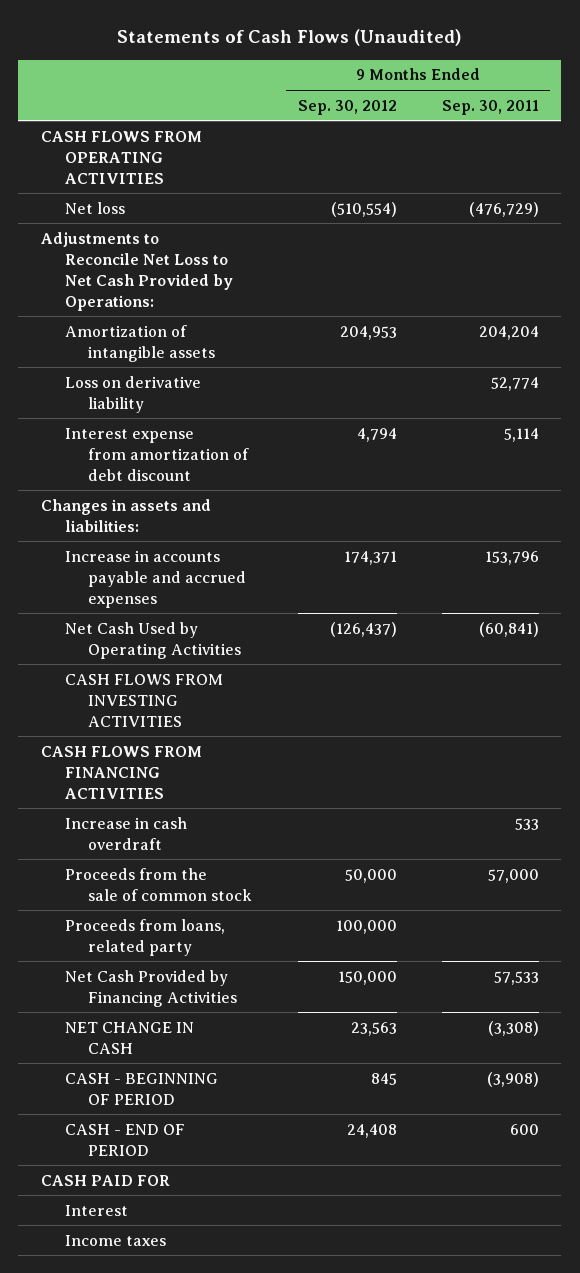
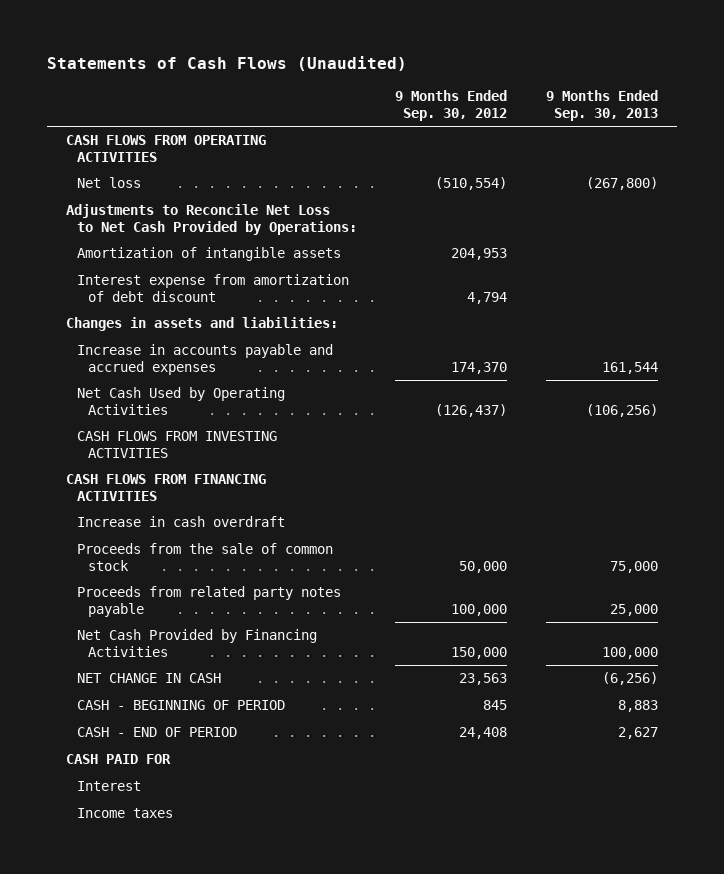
[441,99,539,115] Sep. 30, 2011 -> none
none -> [545,90,658,121] 9 Months Ended Sep. 30, 2013
[64,375,201,413] Loss on derivative liability -> none
[343,550,397,565] 174,371 -> [451,362,508,375] 174,370
[64,918,225,956] Proceeds from loans, related party -> [77,586,342,618] Proceeds from related party notes payable

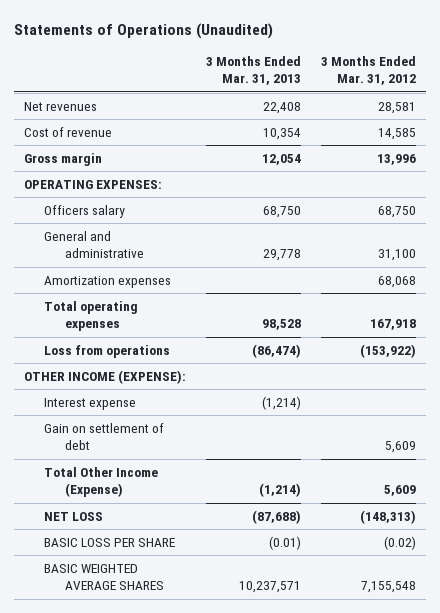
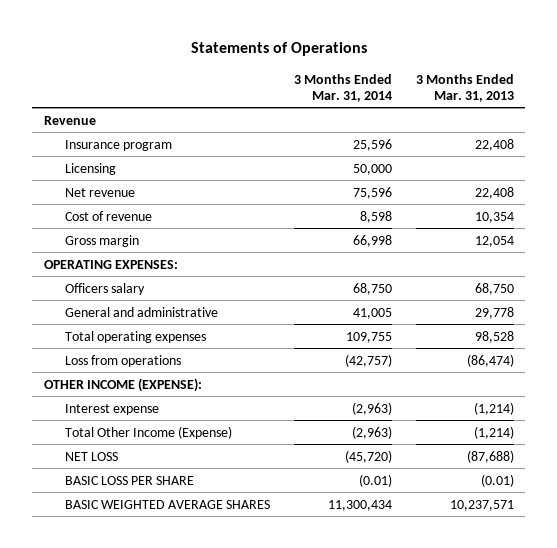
[13,22,273,39] Statements of Operations (Unaudited) -> [190,42,367,57] Statements of Operations
[321,55,417,86] 3 Months Ended Mar. 31, 2012 -> none
none -> [293,73,392,102] 3 Months Ended Mar. 31, 2014
none -> [43,115,96,125] Revenue
none -> [65,139,173,151] Insurance program
none -> [65,162,117,175] Licensing
[23,101,97,111] Net revenues -> [65,187,136,197] Net revenue
[44,275,172,288] Amortization expenses -> none
[44,422,165,451] Gain on settlement of debt -> none

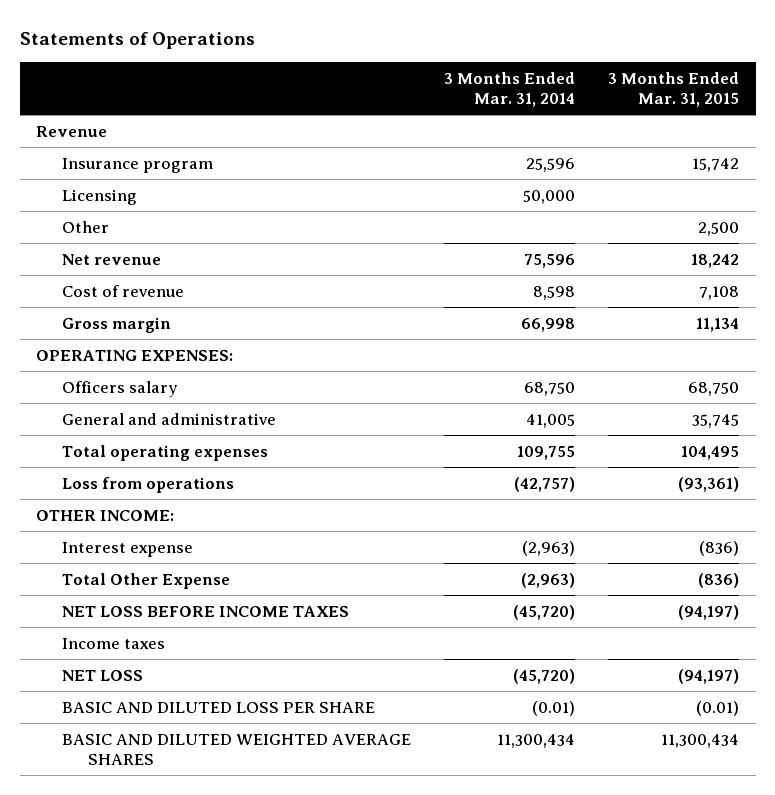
[415,73,514,102] 3 Months Ended Mar. 31, 2013 -> none
none -> [608,71,740,108] 3 Months Ended Mar. 31, 2015
none -> [62,220,110,233] Other
[43,377,202,392] OTHER INCOME (EXPENSE): -> [36,509,175,521] OTHER INCOME:
[65,425,233,439] Total Other Income (Expense) -> [62,572,231,589] Total Other Expense
none -> [62,605,350,617] NET LOSS BEFORE INCOME TAXES
none -> [62,637,166,649] Income taxes
[65,475,195,485] BASIC LOSS PER SHARE -> [62,701,376,713] BASIC AND DILUTED LOSS PER SHARE
[65,499,271,509] BASIC WEIGHTED AVERAGE SHARES -> [62,733,412,765] BASIC AND DILUTED WEIGHTED AVERAGE SHARES

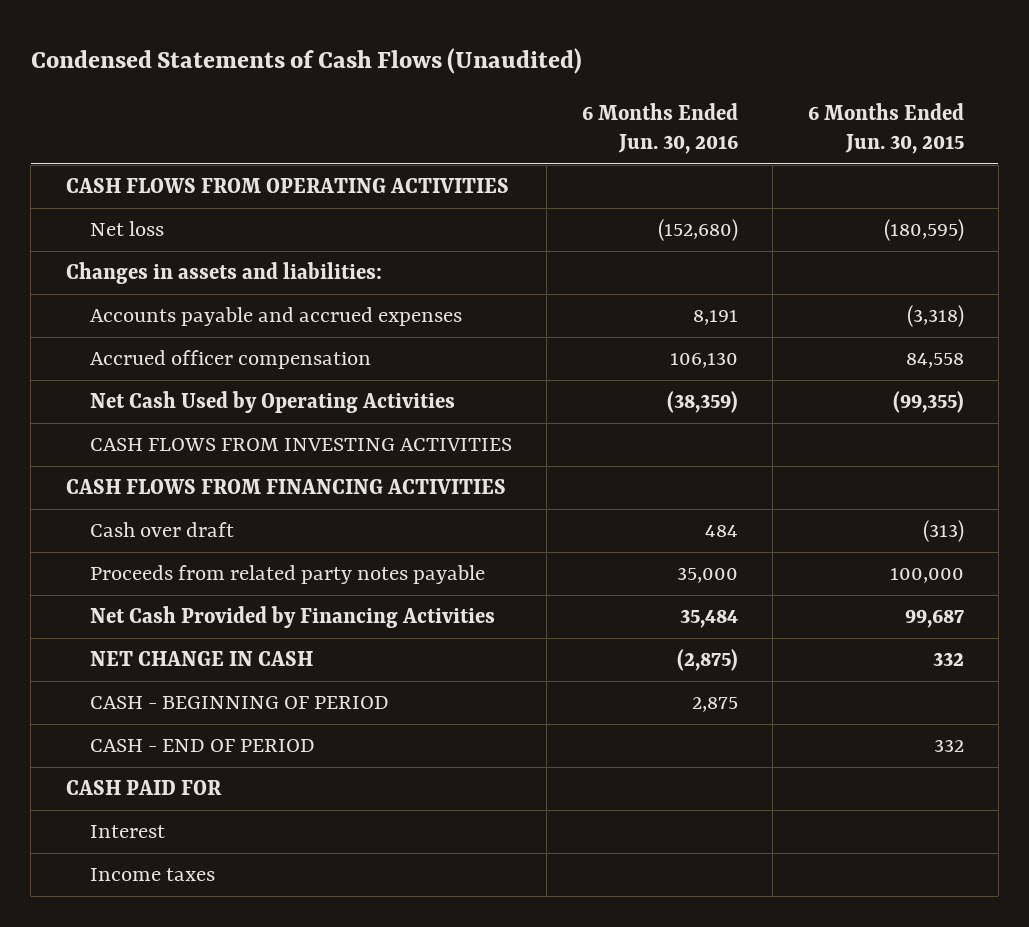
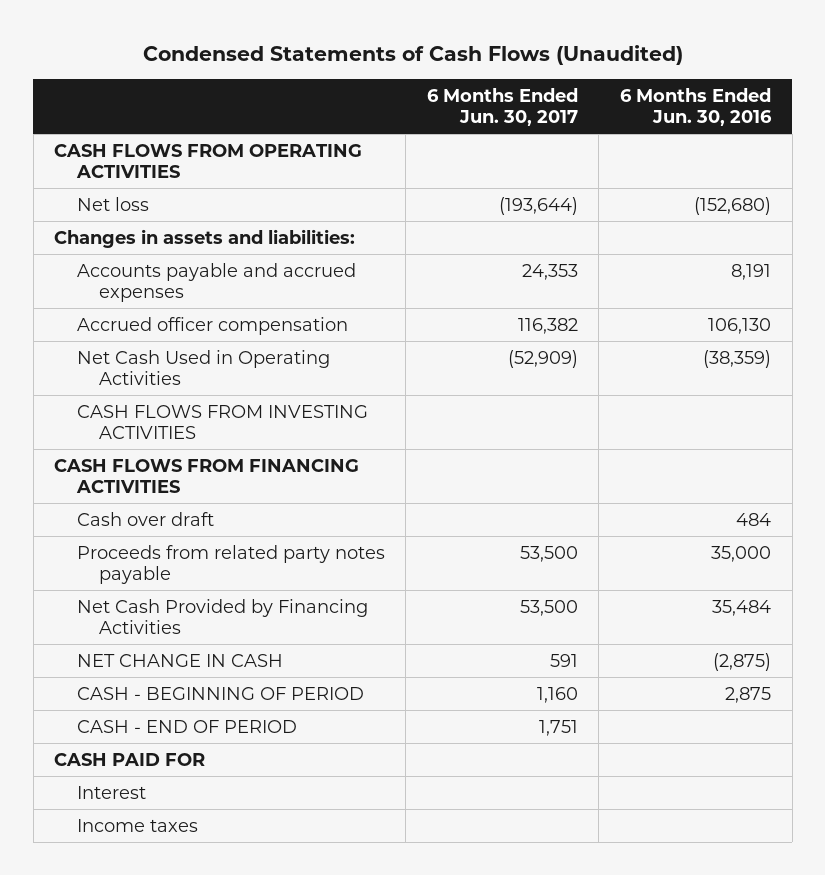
[807,102,964,155] 6 Months Ended Jun. 30, 2015 -> none
none -> [426,87,578,126] 6 Months Ended Jun. 30, 2017
[89,391,455,414] Net Cash Used by Operating Activities -> [76,349,330,386] Net Cash Used in Operating Activities

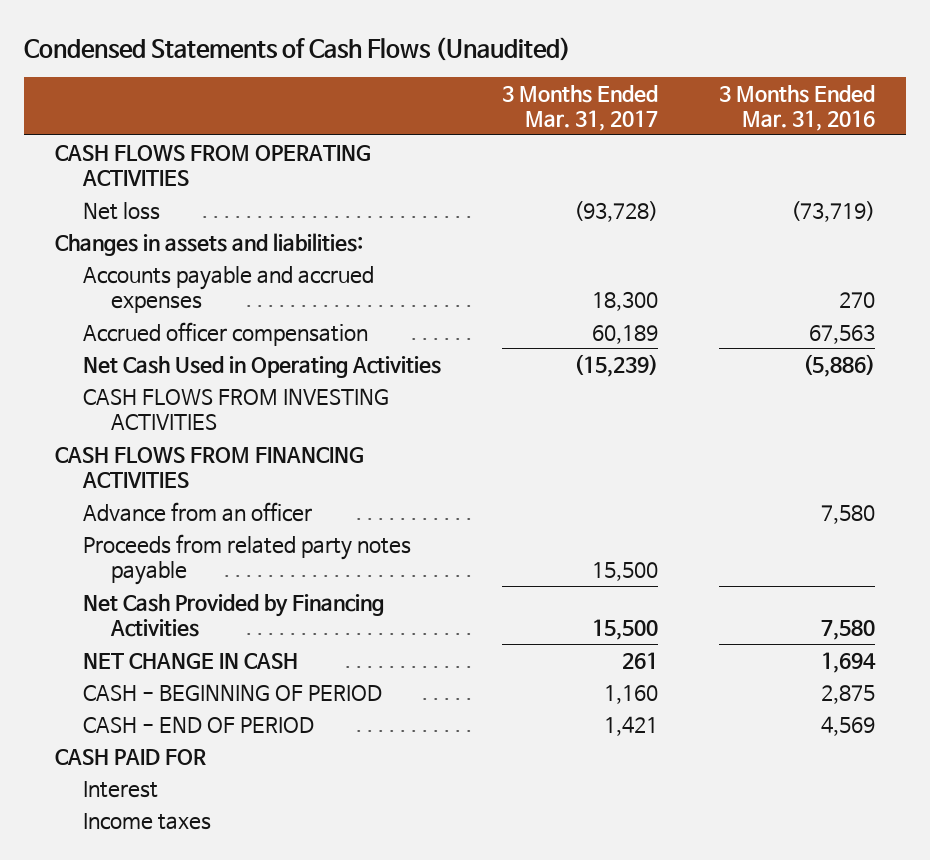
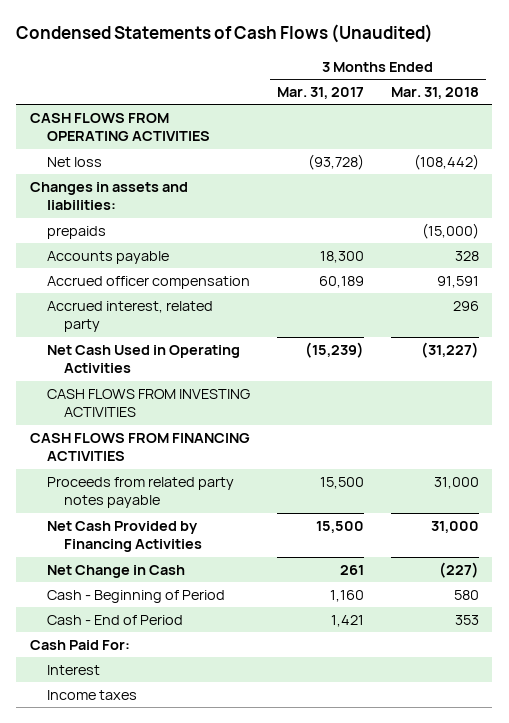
[719,85,876,132] 3 Months Ended Mar. 31, 2016 -> none
none -> [390,87,479,100] Mar. 31, 2018
none -> [46,225,106,239] prepaids
[83,265,375,313] Accounts payable and accrued expenses -> [46,250,169,264] Accounts payable
none -> [46,300,213,333] Accrued interest, related party
[83,501,313,522] Advance from an officer -> none
[83,652,299,669] NET CHANGE IN CASH -> [46,564,185,578] Net Change in Cash
[83,683,383,701] CASH - BEGINNING OF PERIOD -> [46,589,225,603] Cash - Beginning of Period
[83,715,315,733] CASH - END OF PERIOD -> [46,614,183,625] Cash - End of Period
[55,748,207,765] CASH PAID FOR -> [29,639,130,650] Cash Paid For:

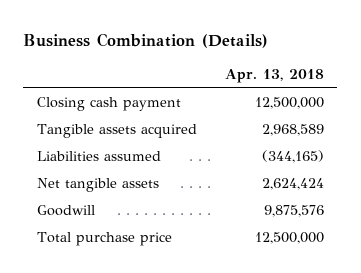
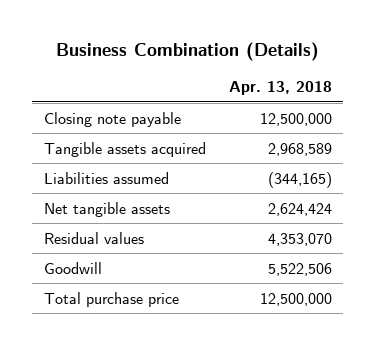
[37,96,182,111] Closing cash payment -> [43,111,181,127] Closing note payable
none -> [43,231,144,244] Residual values
[263,204,324,217] 9,875,576 -> [267,262,332,276] 5,522,506

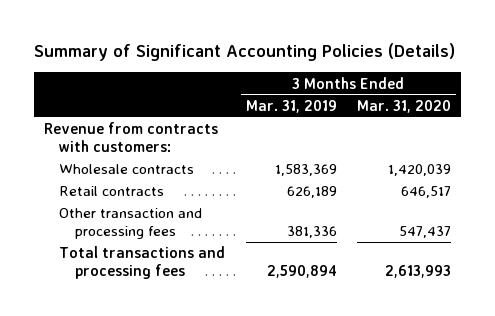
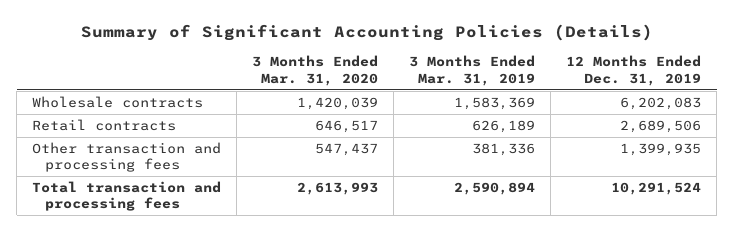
none -> [566,55,702,86] 12 Months Ended Dec. 31, 2019
[44,122,219,153] Revenue from contracts with customers: -> none
[59,246,226,280] Total transactions and processing fees -> [32,181,222,212] Total transaction and processing fees

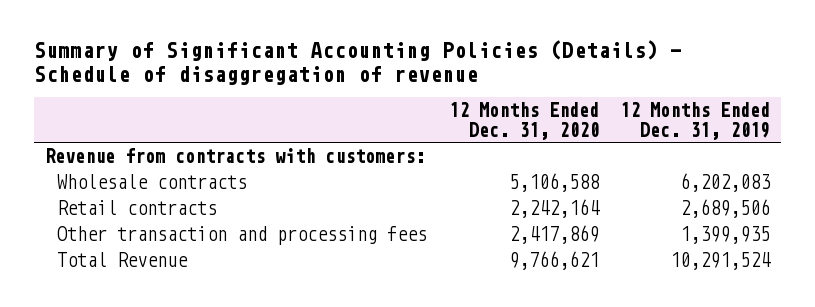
[80,24,653,42] Summary of Significant Accounting Policies (Details) -> [34,39,683,85] Summary of Significant Accounting Policies (Details) - Schedule of disaggregation of revenue
[252,55,379,86] 3 Months Ended Mar. 31, 2020 -> none
[409,55,536,86] 3 Months Ended Mar. 31, 2019 -> none
none -> [448,101,599,140] 12 Months Ended Dec. 31, 2020
none -> [44,147,425,163] Revenue from contracts with customers:
[32,181,222,212] Total transaction and processing fees -> [57,251,189,267] Total Revenue

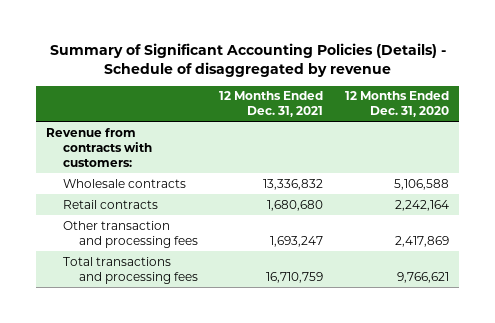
[34,39,683,85] Summary of Significant Accounting Policies (Details) - Schedule of disaggregation of revenue -> [49,42,446,77] Summary of Significant Accounting Policies (Details) - Schedule of disaggregated by revenue
[620,101,771,140] 12 Months Ended Dec. 31, 2019 -> none
none -> [219,91,324,118] 12 Months Ended Dec. 31, 2021
[57,251,189,267] Total Revenue -> [62,256,199,284] Total transactions and processing fees

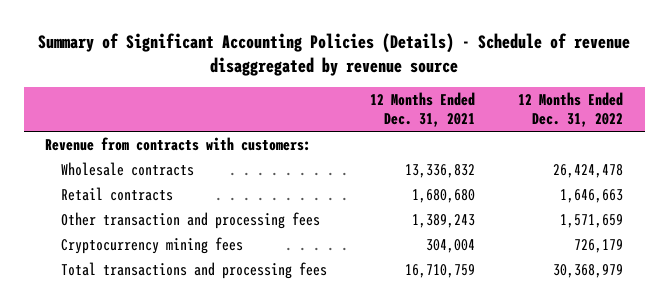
[49,42,446,77] Summary of Significant Accounting Policies (Details) - Schedule of disaggregated by revenue -> [38,32,631,76] Summary of Significant Accounting Policies (Details) - Schedule of revenue disaggregated by revenue source
[344,91,449,118] 12 Months Ended Dec. 31, 2020 -> none
none -> [517,92,623,128] 12 Months Ended Dec. 31, 2022
[270,235,324,247] 1,693,247 -> [411,213,475,228] 1,389,243
none -> [60,236,243,254] Cryptocurrency mining fees

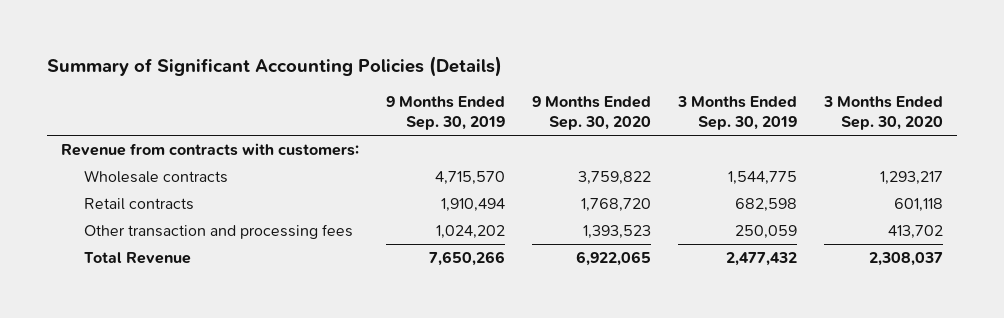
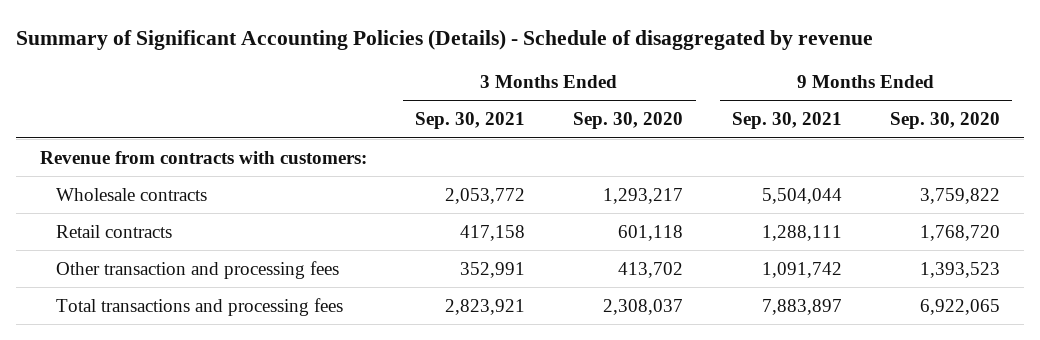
[47,55,503,77] Summary of Significant Accounting Policies (Details) -> [15,29,873,50] Summary of Significant Accounting Policies (Details) - Schedule of disaggregated by revenue
[385,95,505,130] 9 Months Ended Sep. 30, 2019 -> none
[676,95,797,130] 3 Months Ended Sep. 30, 2019 -> none
none -> [415,112,526,130] Sep. 30, 2021
none -> [731,112,842,130] Sep. 30, 2021
[83,252,191,265] Total Revenue -> [56,297,344,316] Total transactions and processing fees

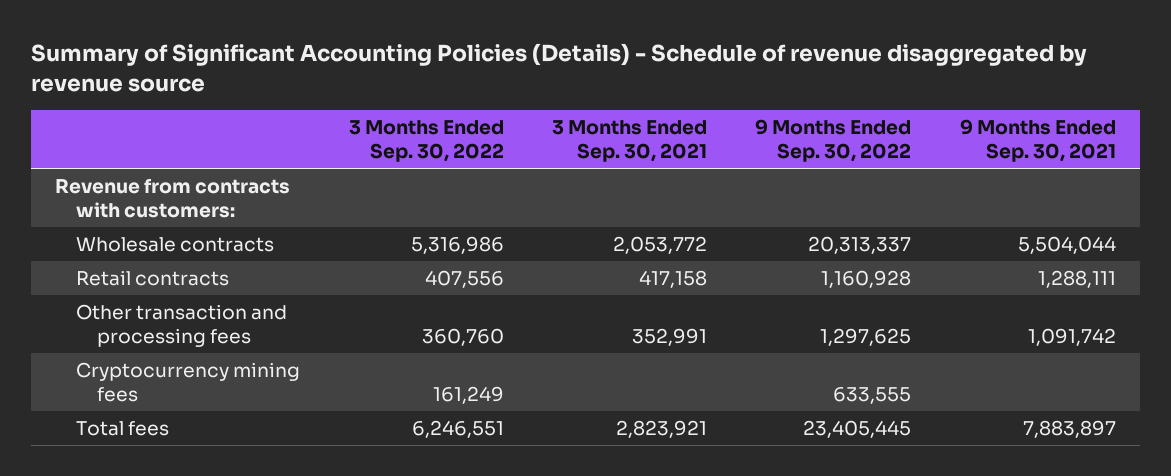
[15,29,873,50] Summary of Significant Accounting Policies (Details) - Schedule of disaggregated by revenue -> [31,42,1088,92] Summary of Significant Accounting Policies (Details) - Schedule of revenue disaggregated by revenue source
[573,112,684,130] Sep. 30, 2020 -> none
[890,112,1001,130] Sep. 30, 2020 -> none
none -> [348,120,504,162] 3 Months Ended Sep. 30, 2022
none -> [755,119,912,162] 9 Months Ended Sep. 30, 2022
none -> [76,362,301,402] Cryptocurrency mining fees
[56,297,344,316] Total transactions and processing fees -> [76,421,170,437] Total fees

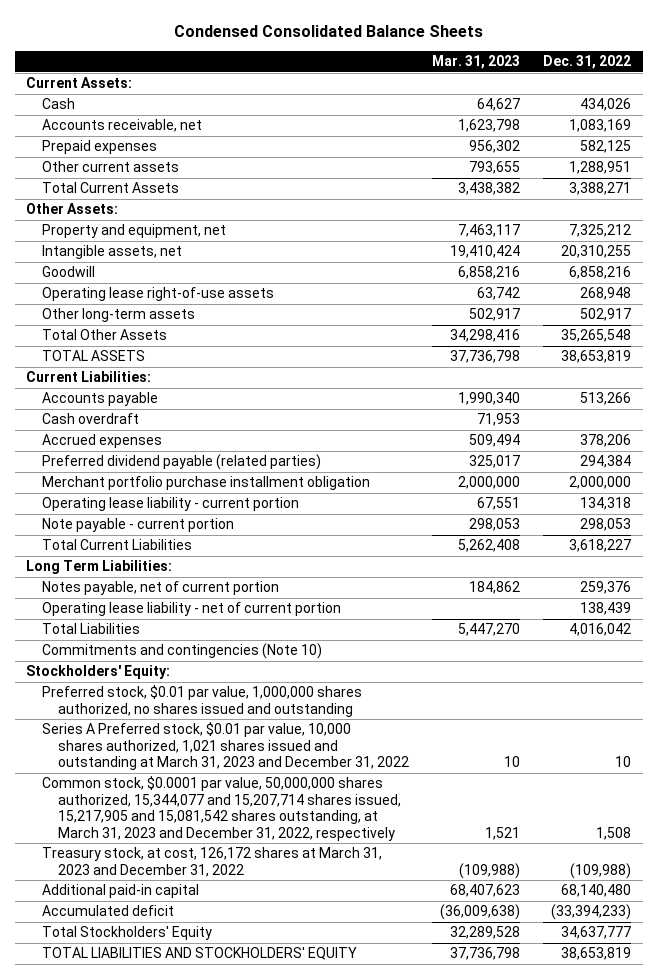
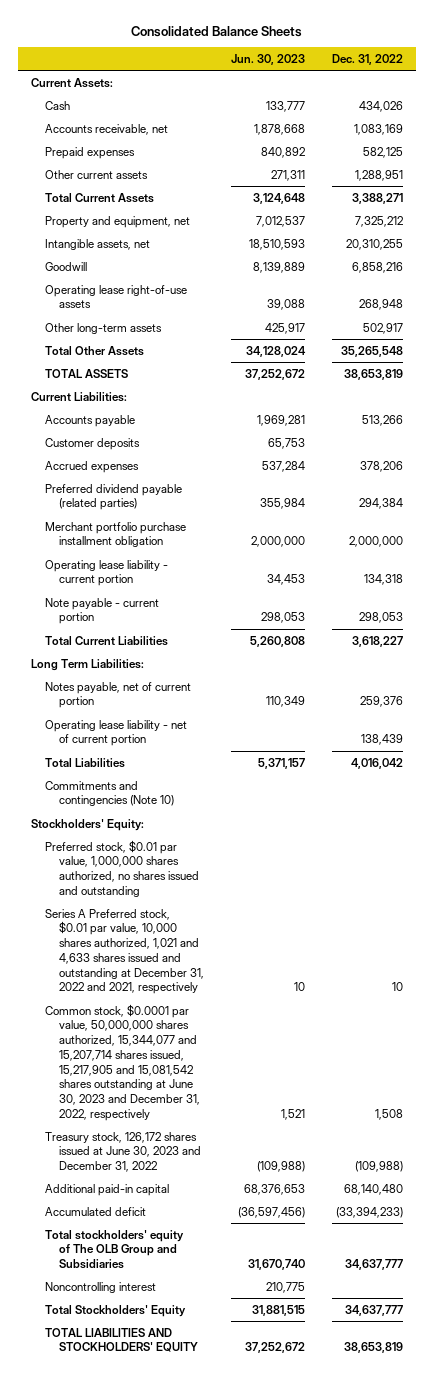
[173,24,483,37] Condensed Consolidated Balance Sheets -> [131,25,303,37] Consolidated Balance Sheets
[431,55,520,70] Mar. 31, 2023 -> none
none -> [230,53,305,65] Jun. 30, 2023
[26,203,119,215] Other Assets: -> none
[41,413,139,425] Cash overdraft -> [45,437,141,450] Customer deposits
[41,722,409,771] Series A Preferred stock, $0.01 par value, 10,000 shares authorized, 1,021 shares issued and outstanding at March 31, 2023 and December 31, 2022 -> [45,908,204,995] Series A Preferred stock, $0.01 par value, 10,000 shares authorized, 1,021 and 4,633 shares issued and outstanding at December 31, 2022 and 2021, respectively
[41,776,401,841] Common stock, $0.0001 par value, 50,000,000 shares authorized, 15,344,077 and 15,207,714 shares issued, 15,217,905 and 15,081,542 shares outstanding, at March 31, 2023 and December 31, 2022, respectively -> [45,1003,200,1122] Common stock, $0.0001 par value, 50,000,000 shares authorized, 15,344,077 and 15,207,714 shares issued, 15,217,905 and 15,081,542 shares outstanding at June 30, 2023 and December 31, 2022, respectively
[41,847,382,877] Treasury stock, at cost, 126,172 shares at March 31, 2023 and December 31, 2022 -> [45,1131,201,1173] Treasury stock, 126,172 shares issued at June 30, 2023 and December 31, 2022
none -> [45,1229,185,1270] Total stockholders' equity of The OLB Group and Subsidiaries
none -> [45,1281,157,1293] Noncontrolling interest

